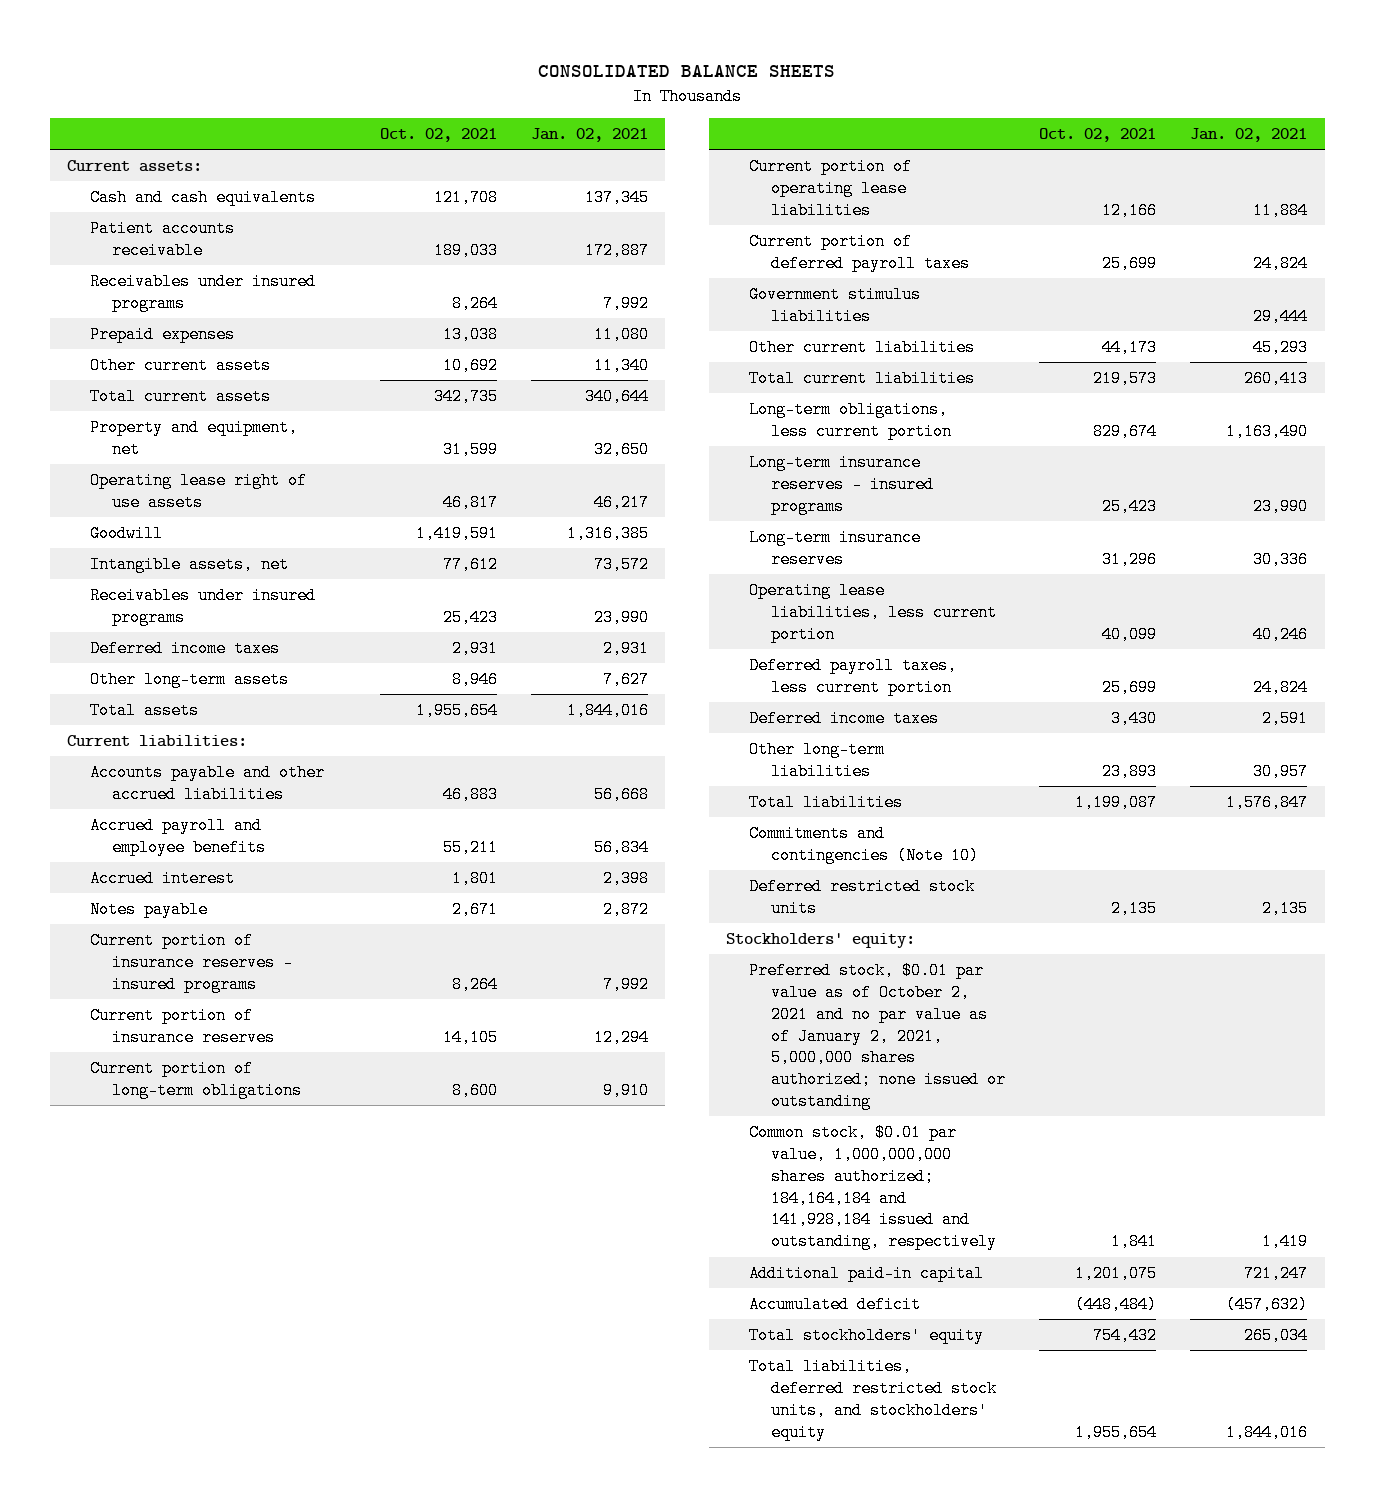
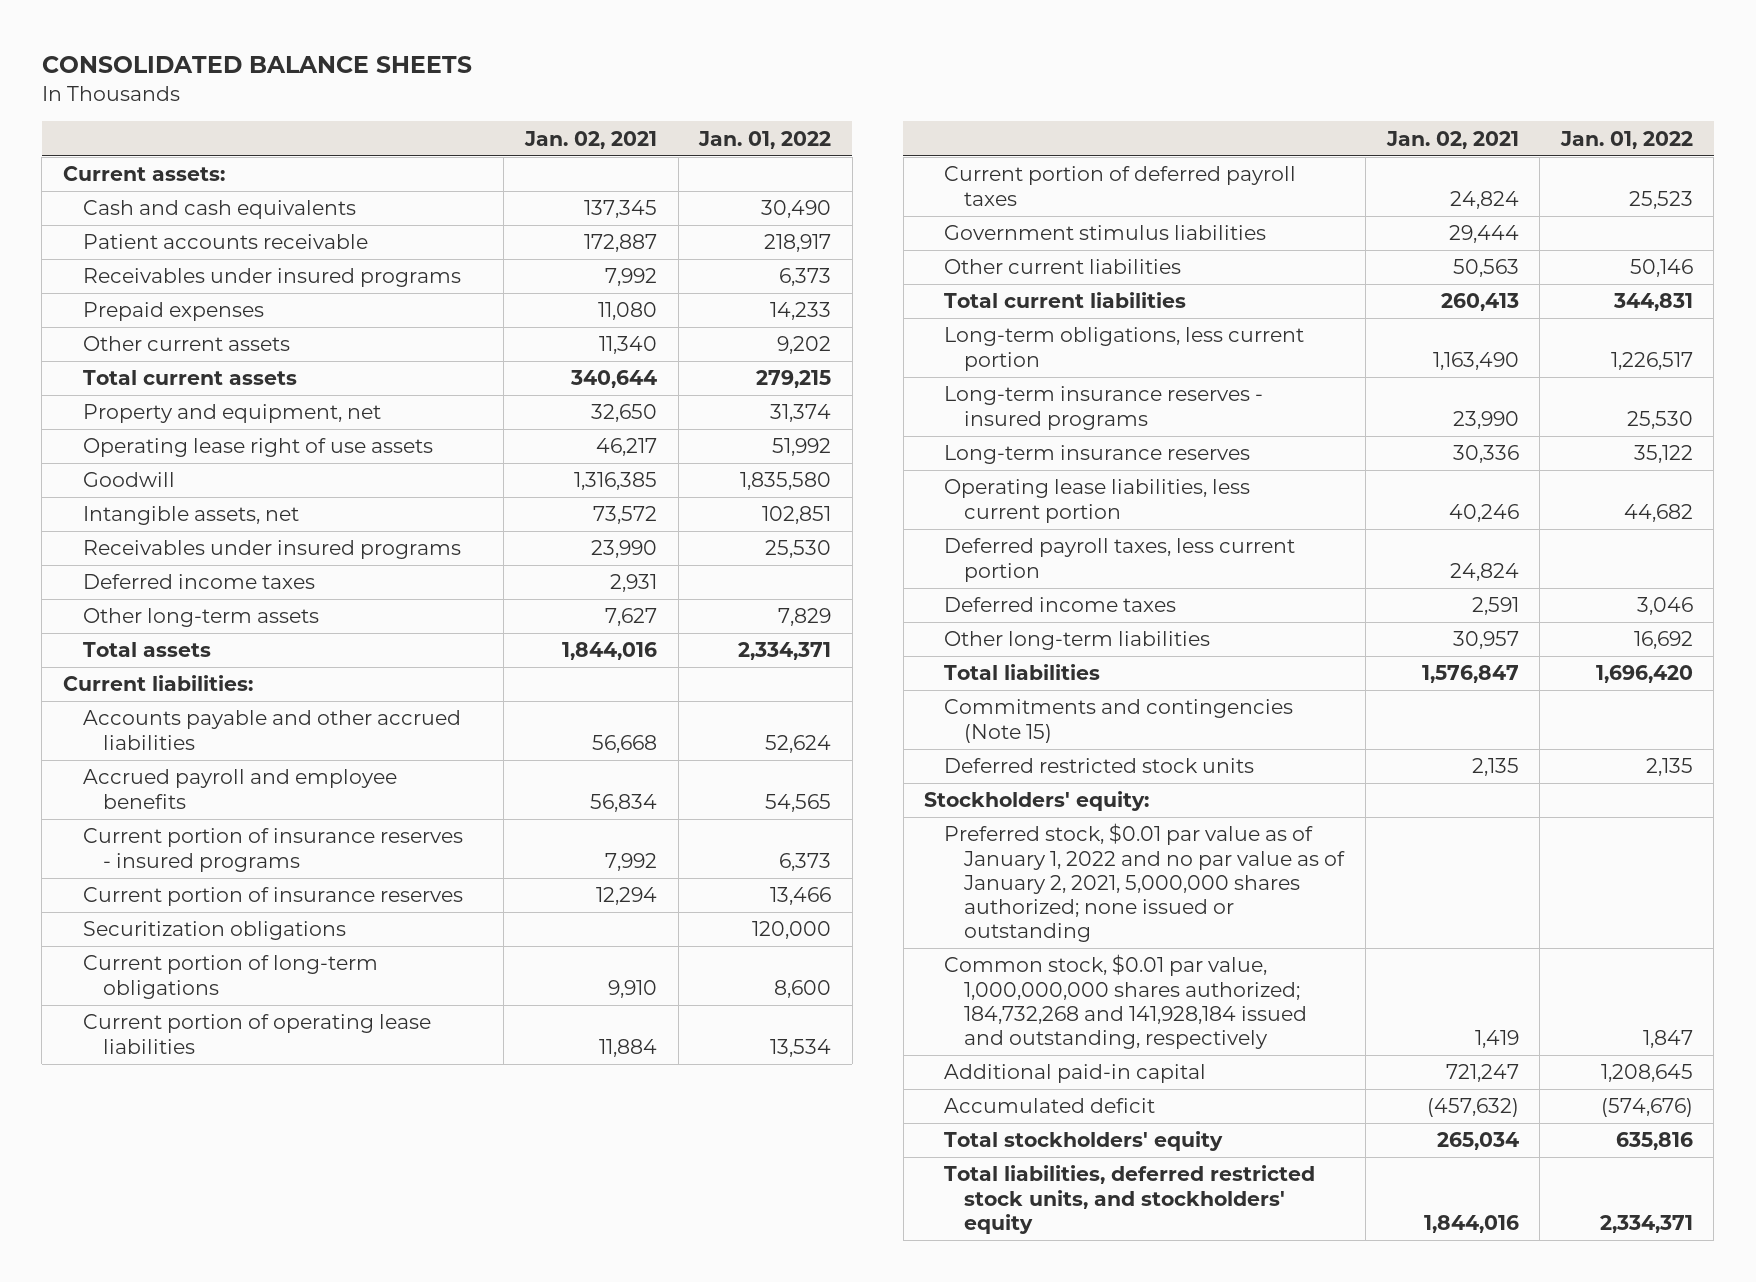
[380,128,498,143] Oct. 02, 2021 -> none
none -> [698,130,832,149] Jan. 01, 2022
[89,869,235,887] Accrued interest -> none
[89,900,208,918] Notes payable -> none
none -> [82,921,346,941] Securitization obligations
[1253,338,1309,356] 45,293 -> [1452,259,1519,278] 50,563
[748,824,980,864] Commitments and contingencies (Note 10) -> [944,699,1294,743] Commitments and contingencies (Note 15)
[748,961,1007,1111] Preferred stock, $0.01 par value as of October 2, 2021 and no par value as of January 2, 2021, 5,000,000 shares authorized; none issued or outstanding -> [944,823,1346,943] Preferred stock, $0.01 par value as of January 1, 2022 and no par value as of January 2, 2021, 5,000,000 shares authorized; none issued or outstanding
[748,1123,998,1251] Common stock, $0.01 par value, 1,000,000,000 shares authorized; 184,164,184 and 141,928,184 issued and outstanding, respectively -> [944,954,1308,1049] Common stock, $0.01 par value, 1,000,000,000 shares authorized; 184,732,268 and 141,928,184 issued and outstanding, respectively

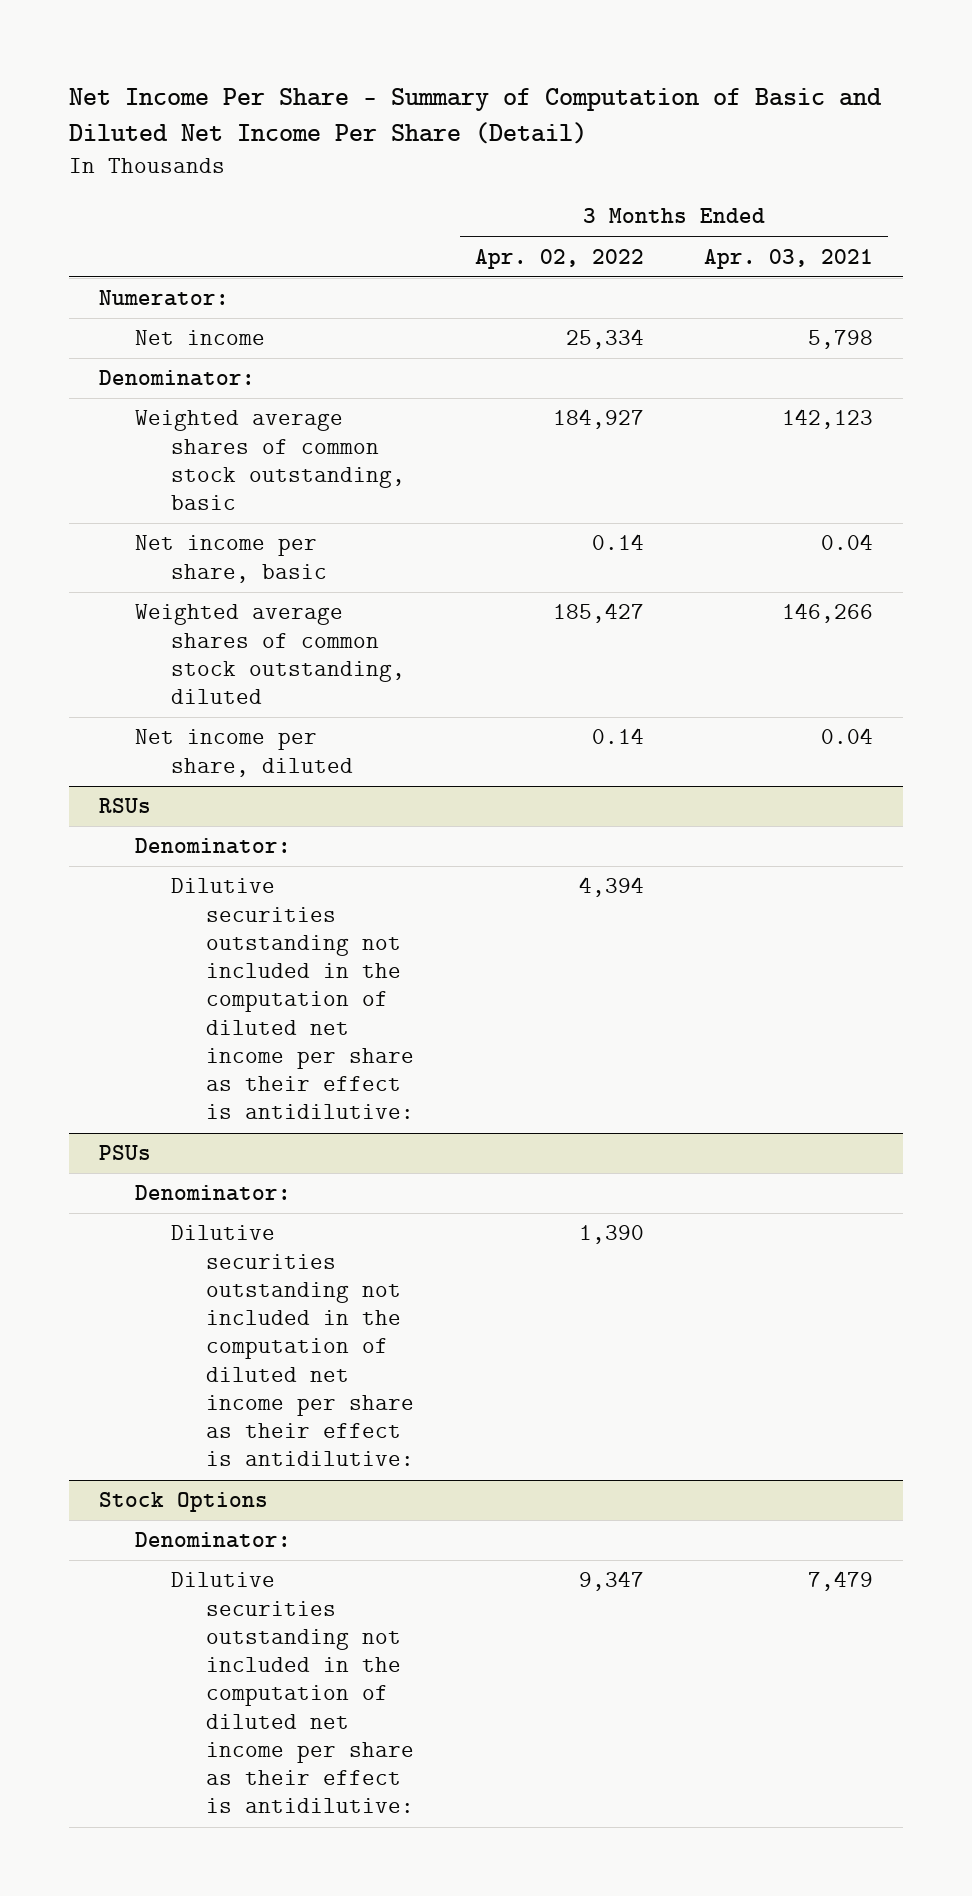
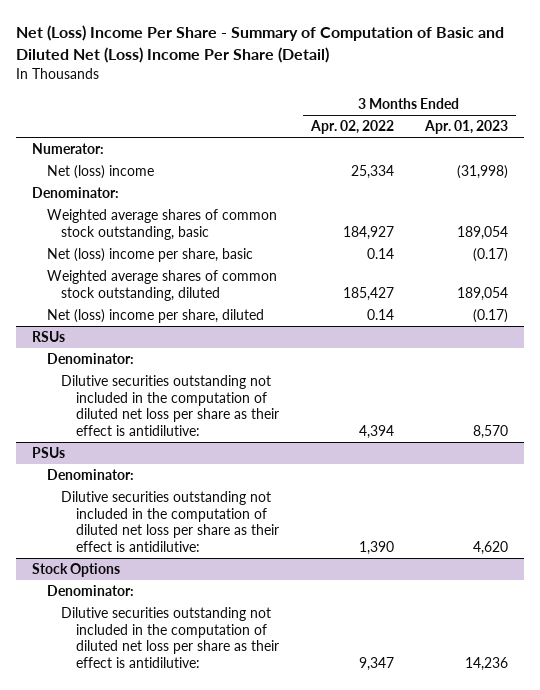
[68,88,882,145] Net Income Per Share - Summary of Computation of Basic and Diluted Net Income Per Share (Detail) -> [16,24,505,63] Net (Loss) Income Per Share - Summary of Computation of Basic and Diluted Net (Loss) Income Per Share (Detail)
[703,248,873,269] Apr. 03, 2021 -> none
none -> [424,120,509,135] Apr. 01, 2023
[134,330,265,346] Net income -> [46,165,154,180] Net (loss) income
[134,535,327,583] Net income per share, basic -> [46,248,253,263] Net (loss) income per share, basic
[134,729,353,777] Net income per share, diluted -> [46,309,264,324] Net (loss) income per share, diluted
[170,878,415,1120] Dilutive securities outstanding not included in the computation of diluted net income per share as their effect is antidilutive: -> [61,375,279,437] Dilutive securities outstanding not included in the computation of diluted net loss per share as their effect is antidilutive:
[170,1225,415,1467] Dilutive securities outstanding not included in the computation of diluted net income per share as their effect is antidilutive: -> [61,491,279,553] Dilutive securities outstanding not included in the computation of diluted net loss per share as their effect is antidilutive:
[170,1572,415,1814] Dilutive securities outstanding not included in the computation of diluted net income per share as their effect is antidilutive: -> [61,607,279,669] Dilutive securities outstanding not included in the computation of diluted net loss per share as their effect is antidilutive:

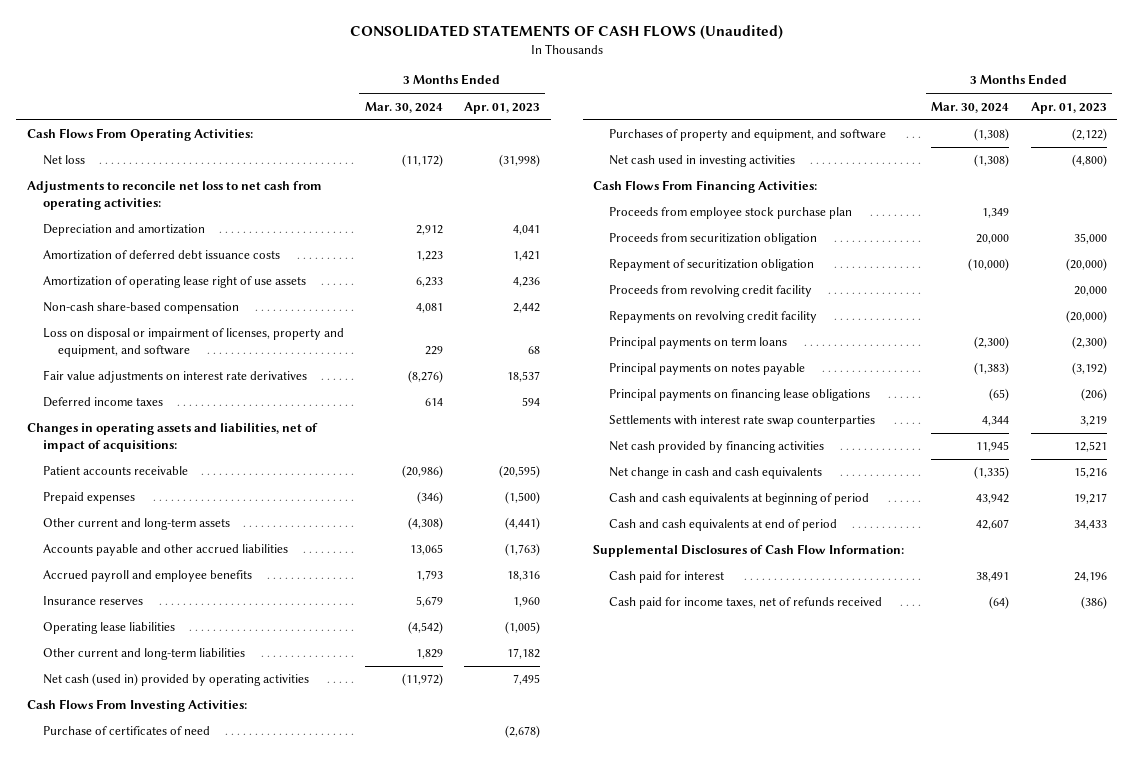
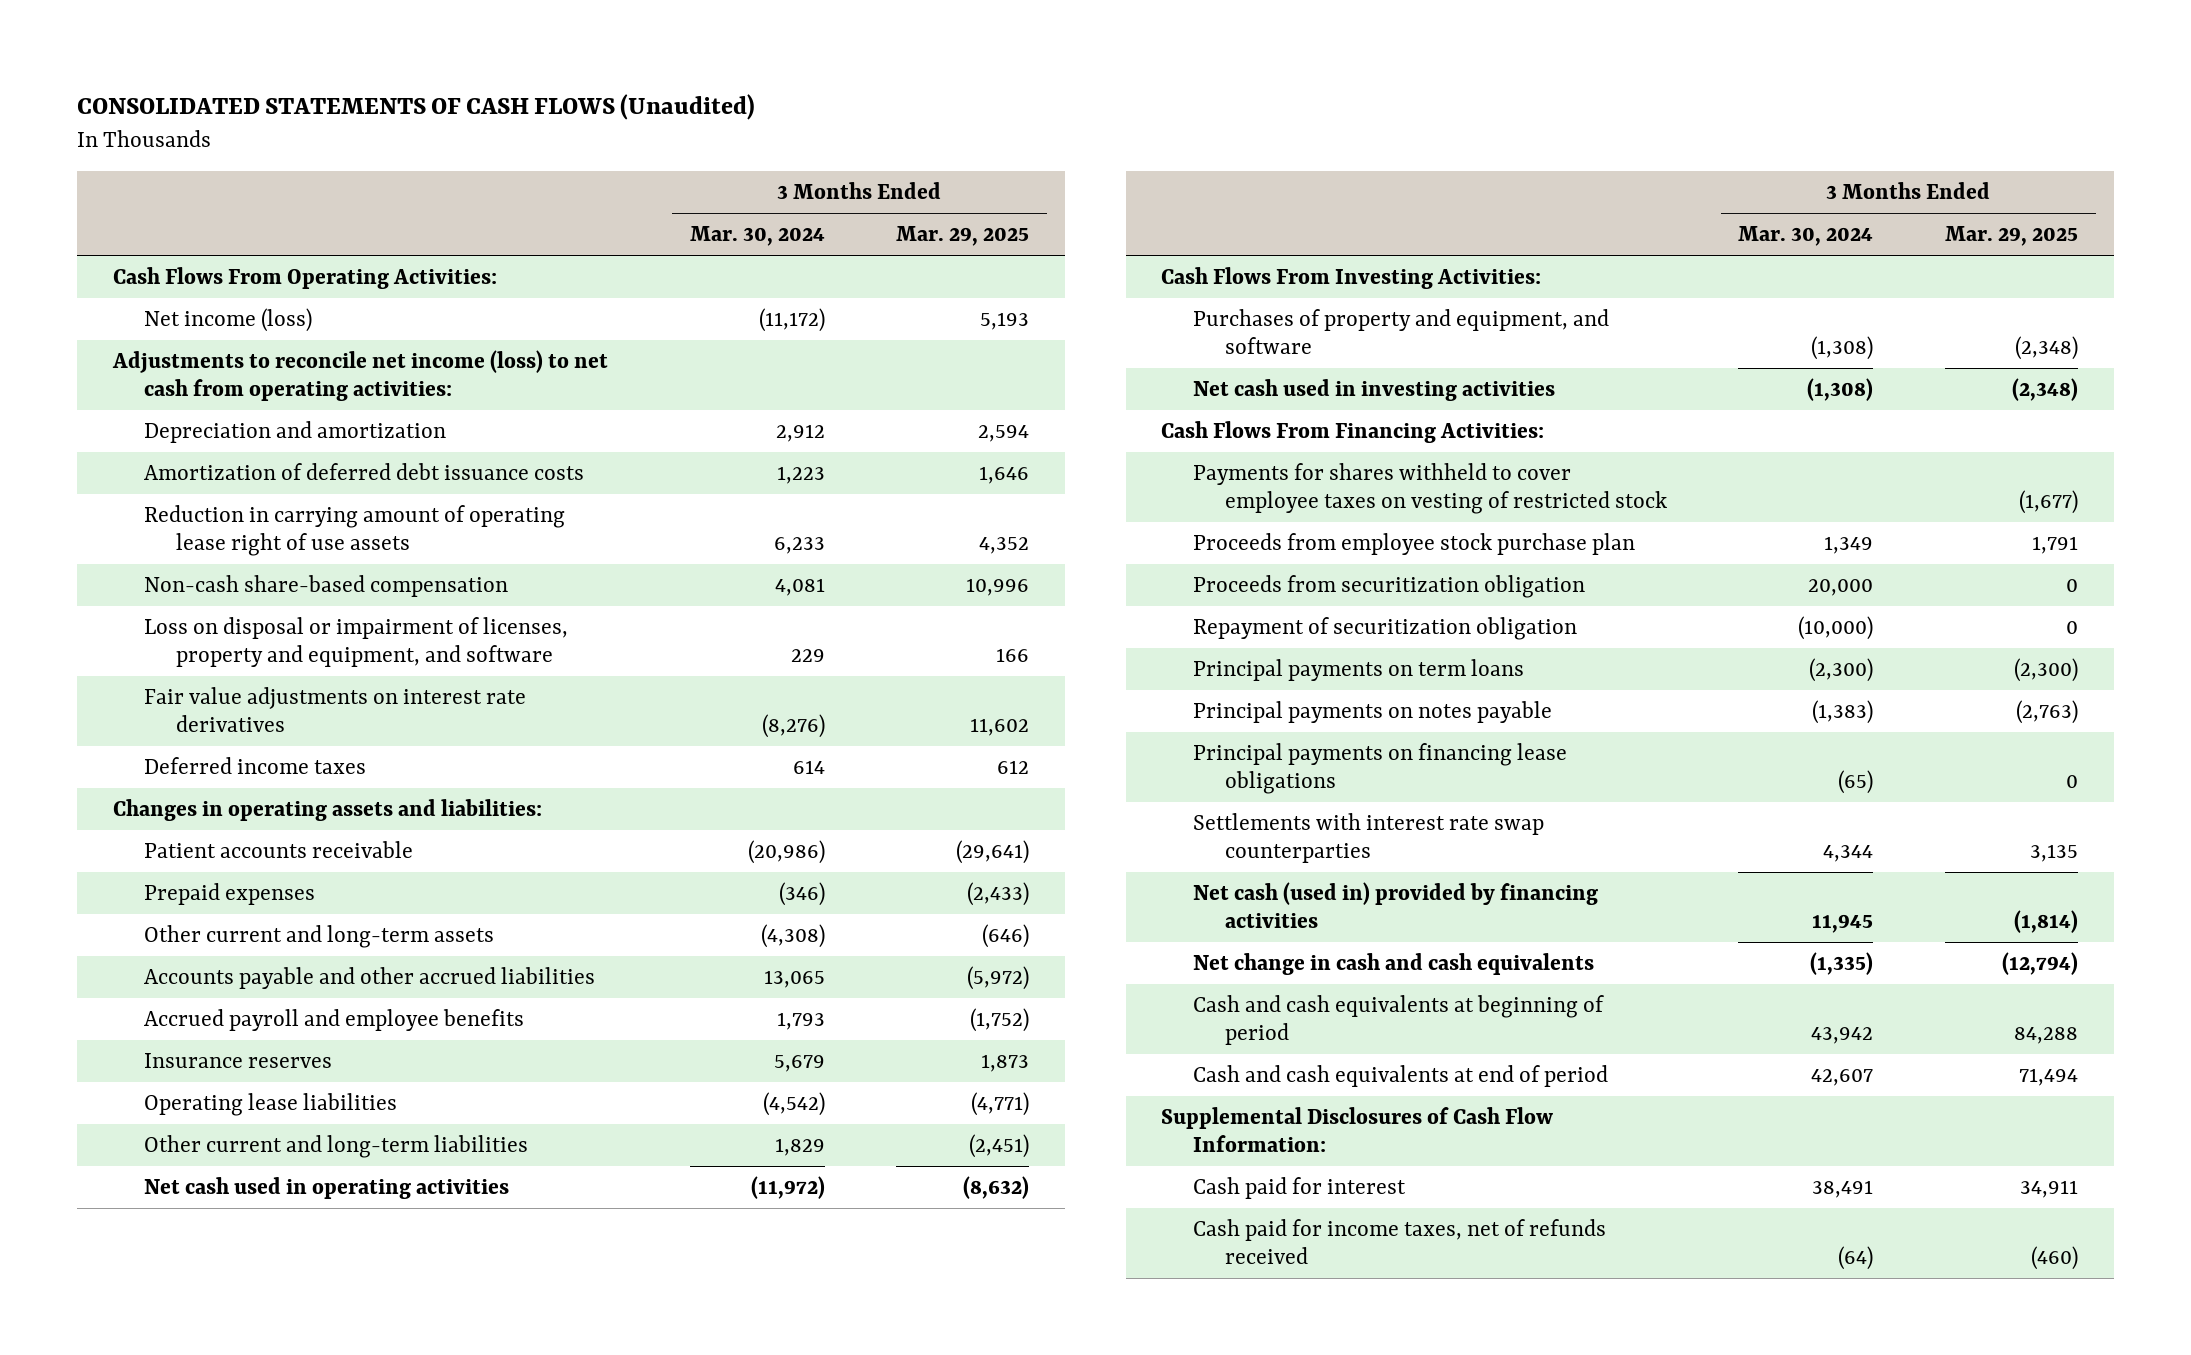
[464,101,541,114] Apr. 01, 2023 -> none
none -> [896,226,1030,247] Mar. 29, 2025
[42,155,85,166] Net loss -> [144,307,313,332] Net income (loss)
[26,181,322,210] Adjustments to reconcile net loss to net cash from operating activities: -> [111,349,608,402] Adjustments to reconcile net income (loss) to net cash from operating activities:
[42,276,306,289] Amortization of operating lease right of use assets -> [144,504,566,557] Reduction in carrying amount of operating lease right of use assets
[26,423,318,452] Changes in operating assets and liabilities, net of impact of acquisitions: -> [112,798,542,821] Changes in operating assets and liabilities:
[42,673,309,687] Net cash (used in) provided by operating activities -> [144,1176,510,1199] Net cash used in operating activities
[42,726,210,736] Purchase of certificates of need -> none
none -> [1193,462,1667,515] Payments for shares withheld to cover employee taxes on vesting of restricted stock
[609,285,813,298] Proceeds from revolving credit facility -> none
[609,311,818,324] Repayments on revolving credit facility -> none
[609,441,825,454] Net cash provided by financing activities -> [1193,881,1599,929] Net cash (used in) provided by financing activities

